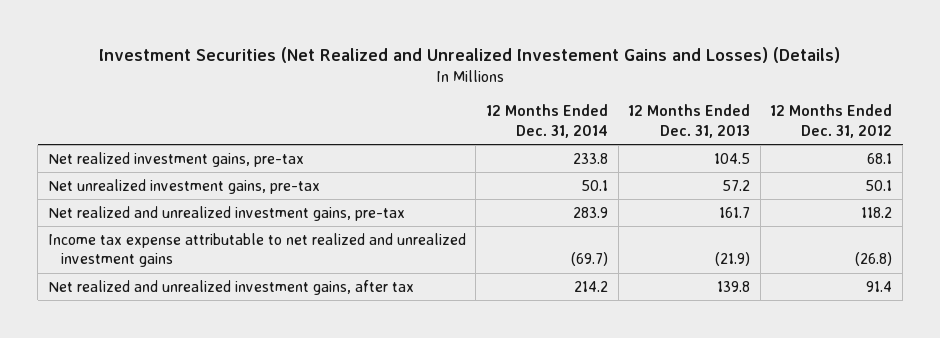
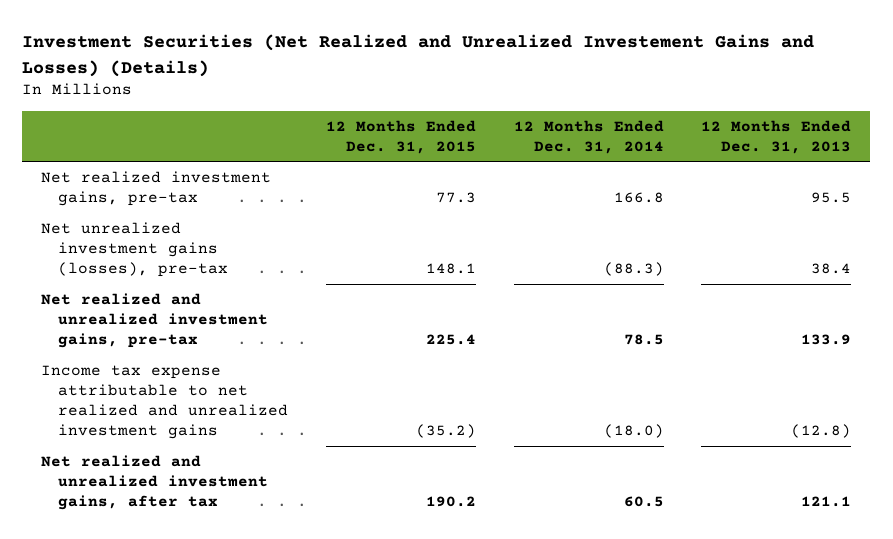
[770,104,893,138] 12 Months Ended Dec. 31, 2012 -> none
none -> [325,119,476,154] 12 Months Ended Dec. 31, 2015
[573,152,609,164] 233.8 -> [613,192,664,204] 166.8
[714,152,751,164] 104.5 -> [811,192,852,204] 95.5
[47,178,320,194] Net unrealized investment gains, pre-tax -> [41,222,229,277] Net unrealized investment gains (losses), pre-tax
[581,179,609,191] 50.1 -> [603,261,664,276] (88.3)
[722,179,751,191] 57.2 -> [811,262,852,274] 38.4
[573,206,609,218] 283.9 -> [623,333,664,345] 78.5
[719,206,751,218] 161.7 -> [801,333,852,345] 133.9
[571,252,609,267] (69.7) -> [603,423,664,438] (18.0)
[715,252,751,267] (21.9) -> [791,423,852,438] (12.8)
[574,280,609,292] 214.2 -> [623,495,664,507] 60.5
[717,280,751,292] 139.8 -> [801,495,852,507] 121.1

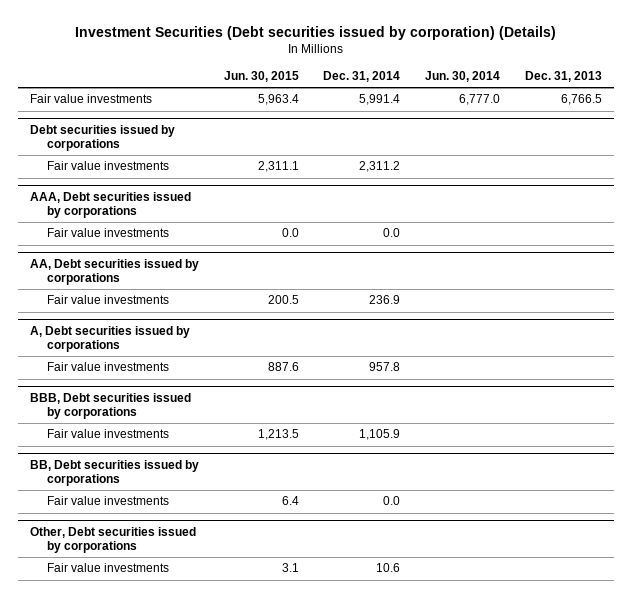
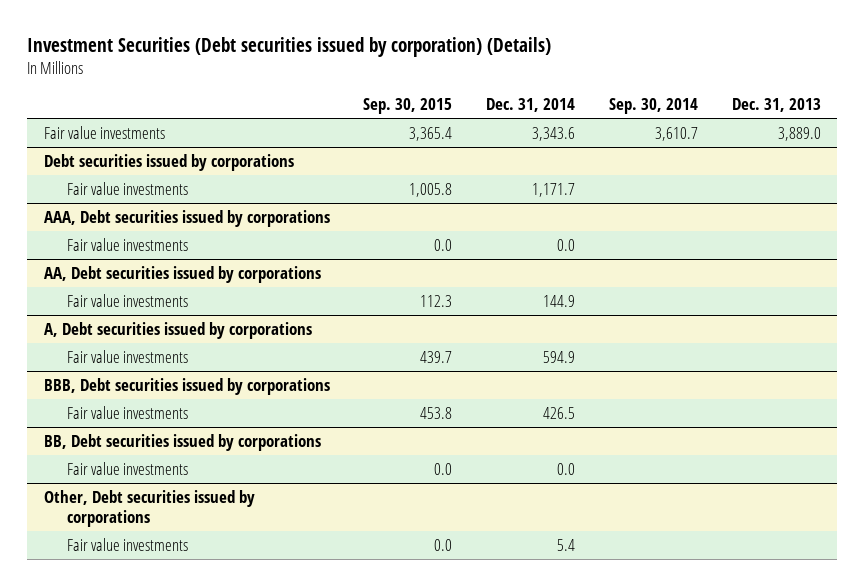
[223,71,299,83] Jun. 30, 2015 -> none
[424,71,500,83] Jun. 30, 2014 -> none
none -> [363,98,453,115] Sep. 30, 2015
none -> [608,98,698,115] Sep. 30, 2014
[359,94,401,106] 5,991.4 -> [532,126,576,141] 3,343.6
[560,94,602,106] 6,766.5 -> [777,126,821,141] 3,889.0
[359,161,401,173] 2,311.2 -> [532,182,576,197] 1,171.7
[369,295,401,305] 236.9 -> [543,294,576,307] 144.9
[369,362,401,372] 957.8 -> [543,350,576,363] 594.9
[359,429,401,441] 1,105.9 -> [543,406,576,419] 426.5
[376,563,401,573] 10.6 -> [557,538,576,551] 5.4

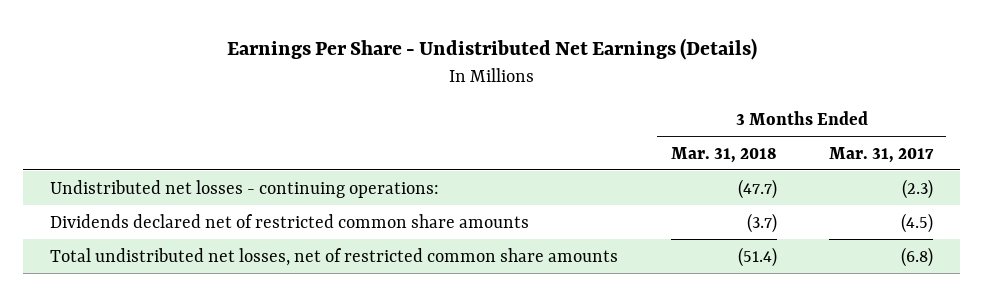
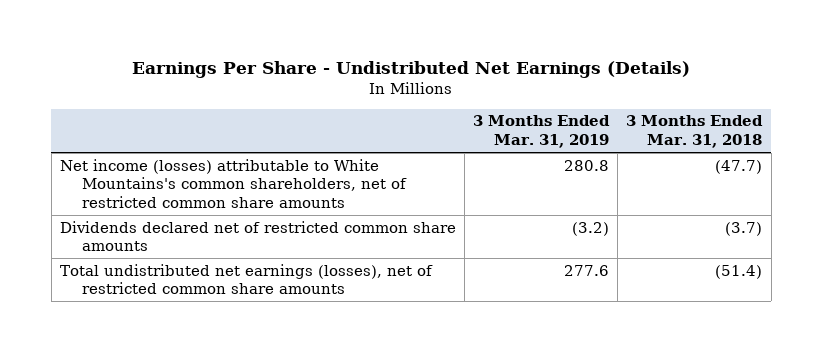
[829,146,935,163] Mar. 31, 2017 -> none
none -> [473,115,611,149] 3 Months Ended Mar. 31, 2019
[49,179,439,198] Undistributed net losses - continuing operations: -> [59,158,408,209] Net income (losses) attributable to White Mountains's common shareholders, net of restricted common share amounts
[49,247,618,266] Total undistributed net losses, net of restricted common share amounts -> [59,263,433,295] Total undistributed net earnings (losses), net of restricted common share amounts

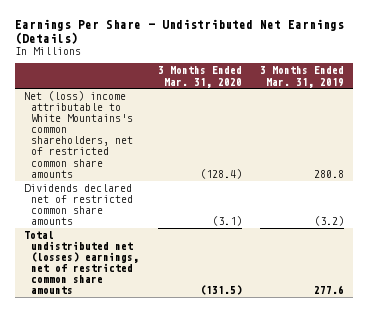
[626,115,764,149] 3 Months Ended Mar. 31, 2018 -> none
none -> [157,66,242,88] 3 Months Ended Mar. 31, 2020
[59,158,408,209] Net income (losses) attributable to White Mountains's common shareholders, net of restricted common share amounts -> [24,91,133,178] Net (loss) income attributable to White Mountains's common shareholders, net of restricted common share amounts
[59,263,433,295] Total undistributed net earnings (losses), net of restricted common share amounts -> [24,231,139,295] Total undistributed net (losses) earnings, net of restricted common share amounts

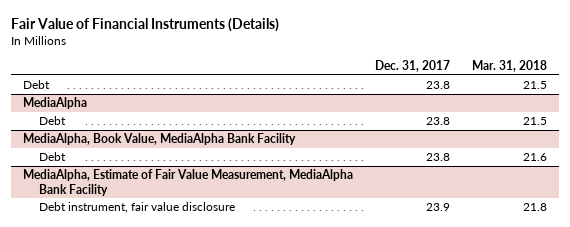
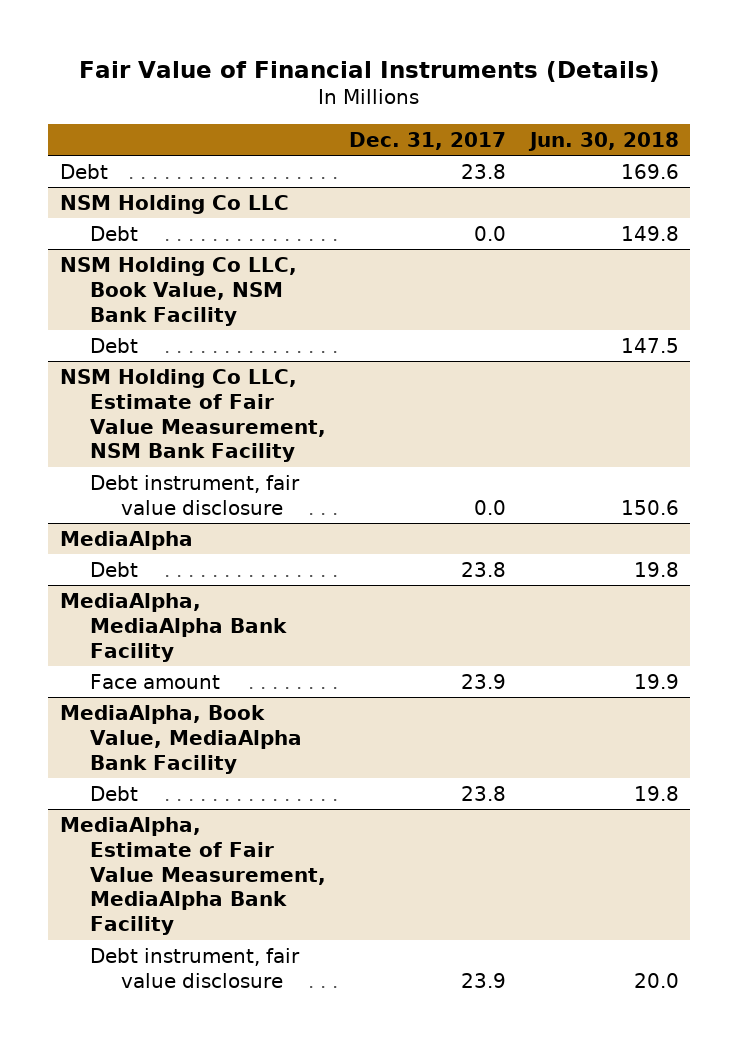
[472,59,548,72] Mar. 31, 2018 -> none
none -> [527,131,679,151] Jun. 30, 2018
none -> [59,194,289,214] NSM Holding Co LLC
none -> [90,225,139,241] Debt
none -> [59,256,297,326] NSM Holding Co LLC, Book Value, NSM Bank Facility
none -> [90,337,139,353] Debt
none -> [59,368,327,463] NSM Holding Co LLC, Estimate of Fair Value Measurement, NSM Bank Facility
none -> [90,474,301,515] Debt instrument, fair value disclosure
none -> [59,592,288,662] MediaAlpha, MediaAlpha Bank Facility
none -> [90,673,221,689] Face amount

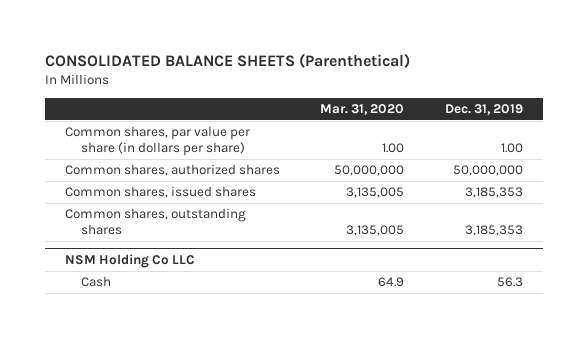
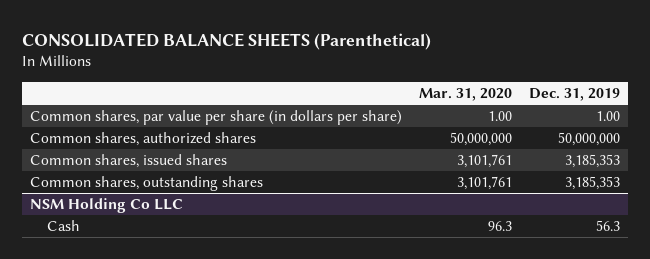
[346,187,405,199] 3,135,005 -> [456,154,512,169] 3,101,761
[346,225,405,237] 3,135,005 -> [456,176,512,191] 3,101,761
[378,277,405,288] 64.9 -> [487,221,512,232] 96.3

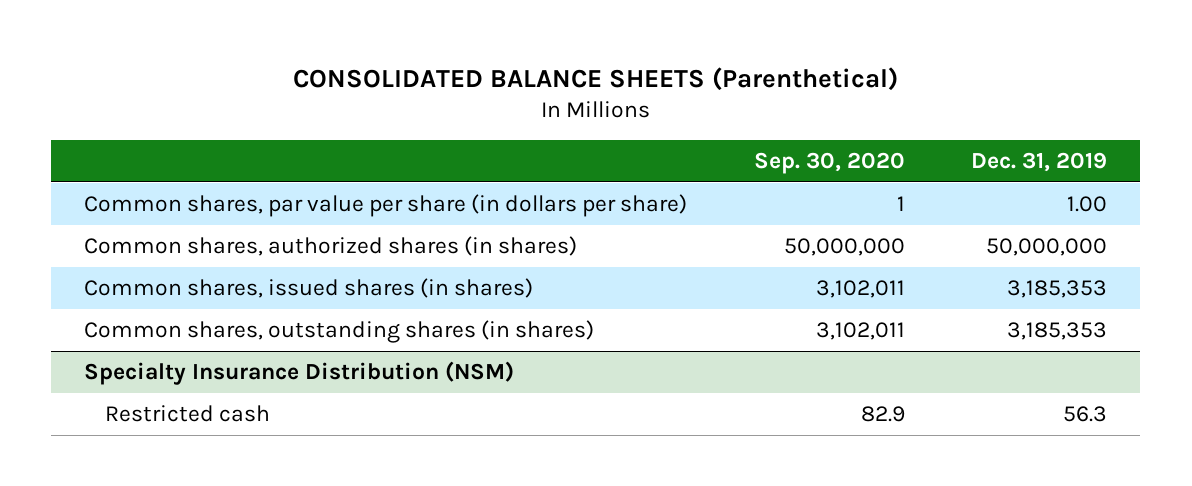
[418,87,512,101] Mar. 31, 2020 -> none
none -> [753,151,905,174] Sep. 30, 2020
[30,132,257,147] Common shares, authorized shares -> [84,235,578,256] Common shares, authorized shares (in shares)
[30,154,228,169] Common shares, issued shares -> [84,277,534,298] Common shares, issued shares (in shares)
[30,176,264,192] Common shares, outstanding shares -> [84,319,595,343] Common shares, outstanding shares (in shares)
[30,198,184,214] NSM Holding Co LLC -> [84,360,515,385] Specialty Insurance Distribution (NSM)
[46,220,80,232] Cash -> [104,404,270,422] Restricted cash

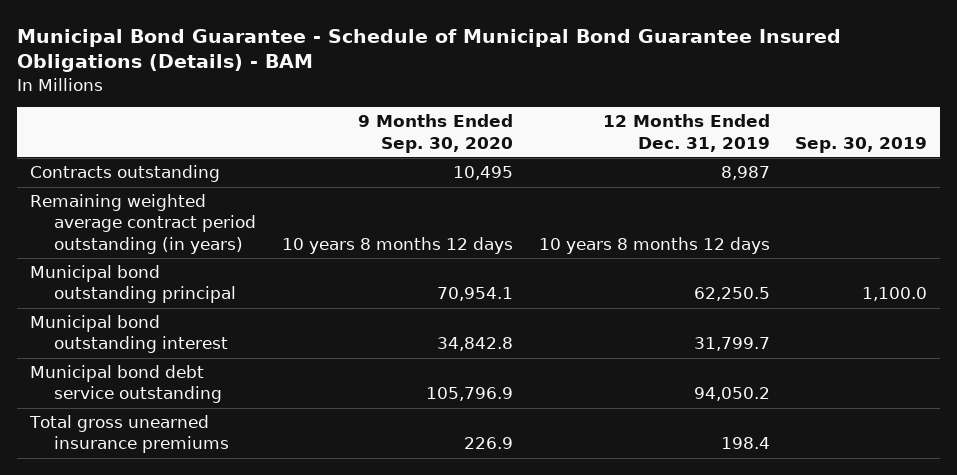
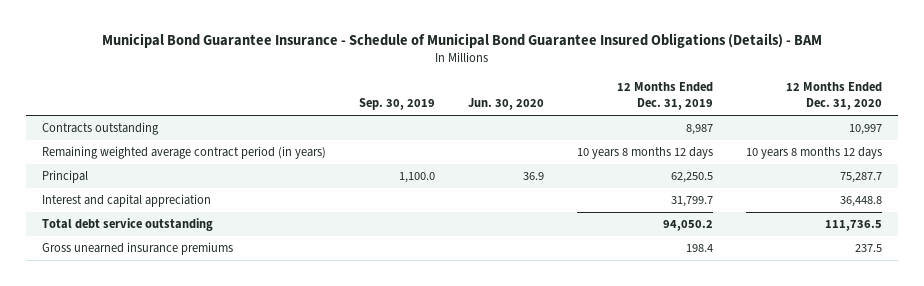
[17,28,842,73] Municipal Bond Guarantee - Schedule of Municipal Bond Guarantee Insured Obligations (Details) - BAM -> [101,33,822,49] Municipal Bond Guarantee Insurance - Schedule of Municipal Bond Guarantee Insured Obligations (Details) - BAM
[358,114,514,153] 9 Months Ended Sep. 30, 2020 -> none
none -> [467,98,544,111] Jun. 30, 2020
none -> [785,82,882,111] 12 Months Ended Dec. 31, 2020
[29,194,257,254] Remaining weighted average contract period outstanding (in years) -> [41,146,326,160] Remaining weighted average contract period (in years)
[29,265,237,304] Municipal bond outstanding principal -> [41,170,88,184] Principal
[29,315,229,354] Municipal bond outstanding interest -> [41,194,211,208] Interest and capital appreciation
[29,365,223,404] Municipal bond debt service outstanding -> [41,218,213,232] Total debt service outstanding
[28,415,230,454] Total gross unearned insurance premiums -> [41,242,233,256] Gross unearned insurance premiums

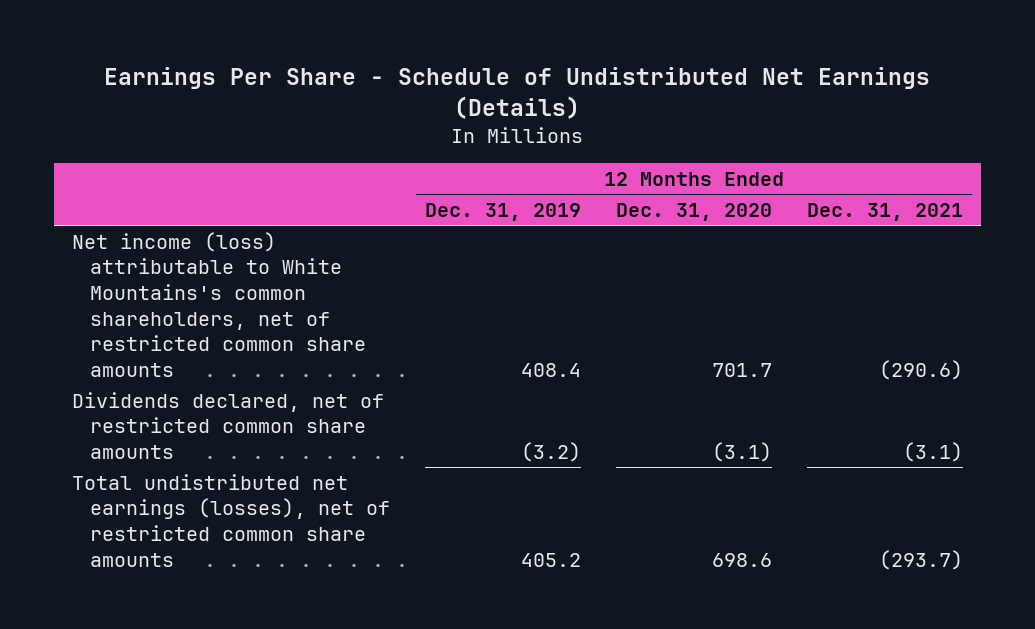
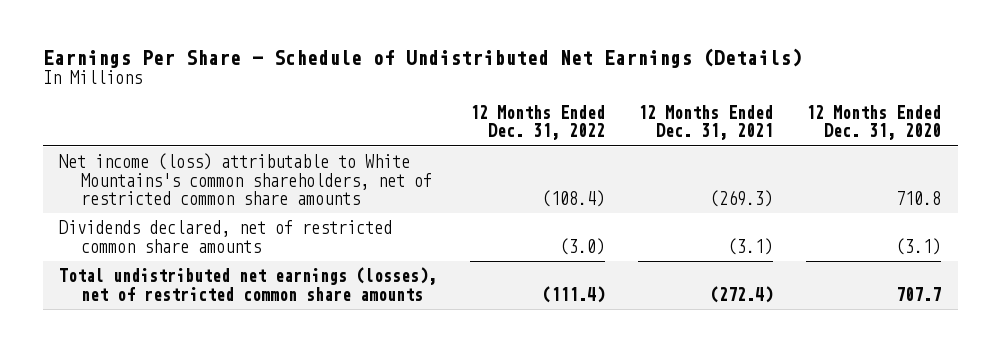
[425,202,582,221] Dec. 31, 2019 -> none
none -> [470,105,606,141] 12 Months Ended Dec. 31, 2022
[712,362,773,377] 701.7 -> [896,190,942,205] 710.8
[879,359,964,380] (290.6) -> [710,189,774,207] (269.3)
[712,552,773,567] 698.6 -> [896,286,942,301] 707.7
[879,549,964,570] (293.7) -> [710,285,774,303] (272.4)

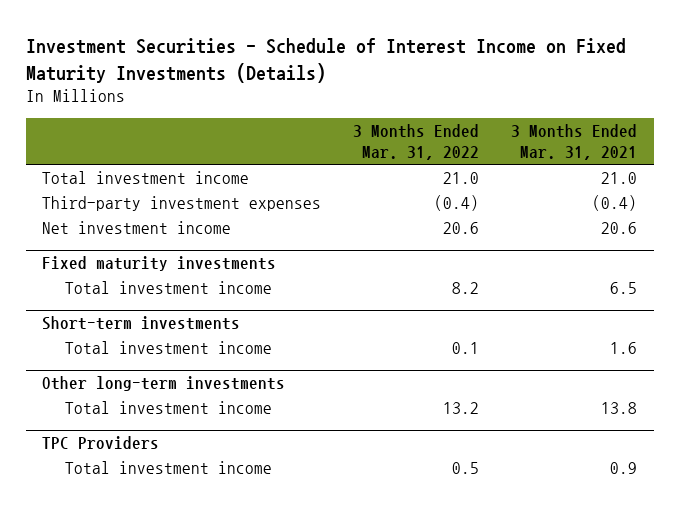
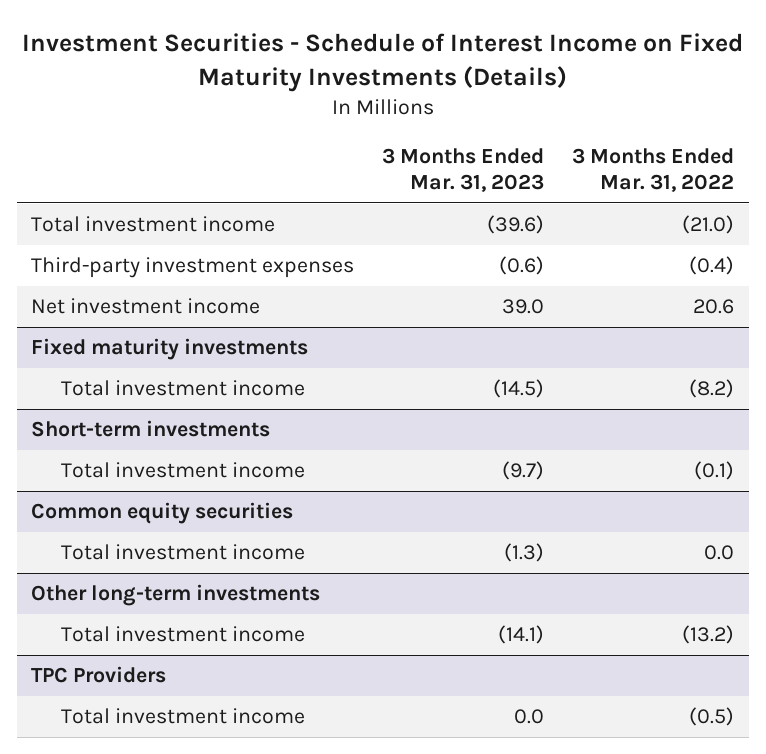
[511,124,638,160] 3 Months Ended Mar. 31, 2021 -> none
none -> [382,147,545,193] 3 Months Ended Mar. 31, 2023
[443,172,480,185] 21.0 -> [682,215,735,235] (21.0)
[452,282,480,295] 8.2 -> [689,379,735,399] (8.2)
[452,342,480,355] 0.1 -> [694,461,735,481] (0.1)
none -> [31,502,294,525] Common equity securities
none -> [61,544,306,561] Total investment income
[443,402,480,415] 13.2 -> [682,625,735,645] (13.2)
[452,462,480,475] 0.5 -> [689,707,735,727] (0.5)

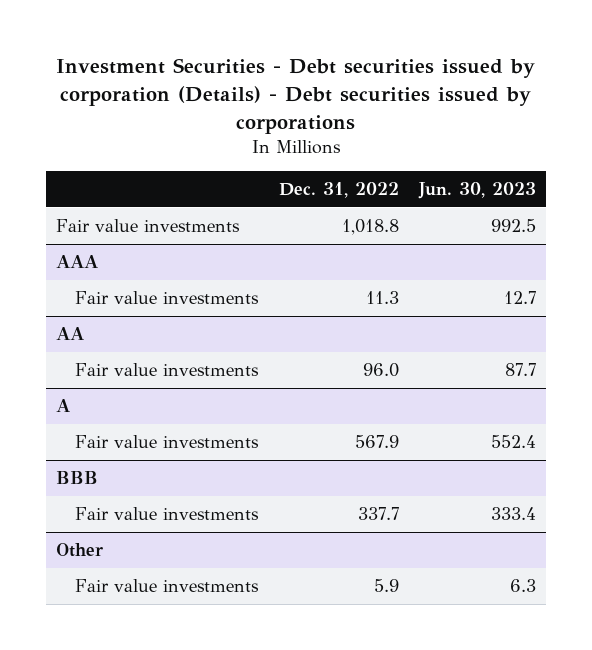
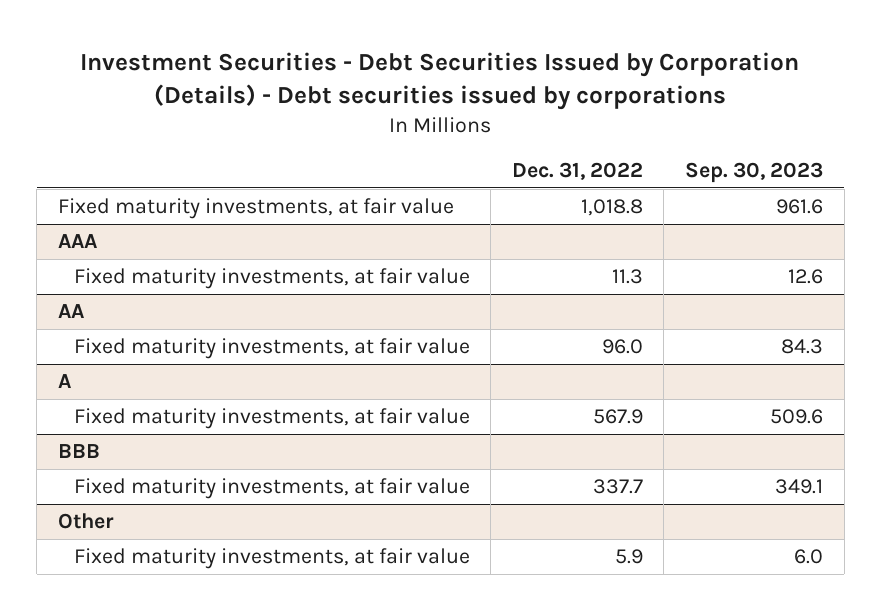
[55,58,535,134] Investment Securities - Debt securities issued by corporation (Details) - Debt securities issued by corporations -> [80,51,800,111] Investment Securities - Debt Securities Issued by Corporation (Details) - Debt securities issued by corporations
[417,181,536,199] Jun. 30, 2023 -> none
none -> [685,162,824,184] Sep. 30, 2023
[55,219,240,233] Fair value investments -> [57,198,454,220] Fixed maturity investments, at fair value
[75,291,260,305] Fair value investments -> [73,268,470,290] Fixed maturity investments, at fair value
[75,363,260,377] Fair value investments -> [73,338,470,360] Fixed maturity investments, at fair value
[75,435,260,449] Fair value investments -> [73,408,470,430] Fixed maturity investments, at fair value
[75,507,260,521] Fair value investments -> [73,478,470,500] Fixed maturity investments, at fair value
[75,579,260,593] Fair value investments -> [73,548,470,570] Fixed maturity investments, at fair value

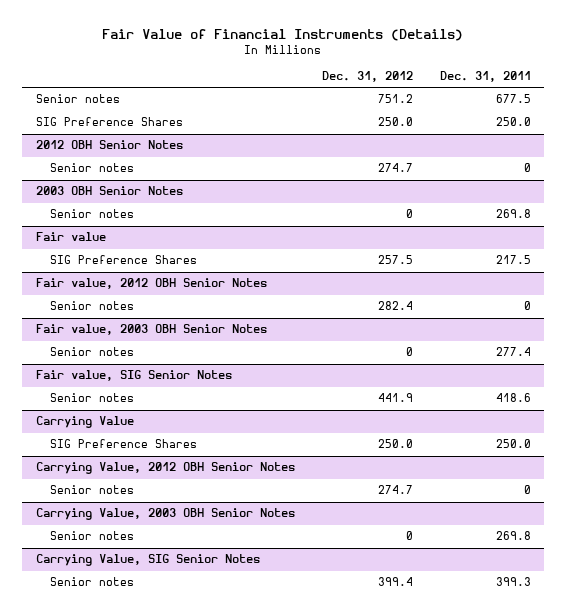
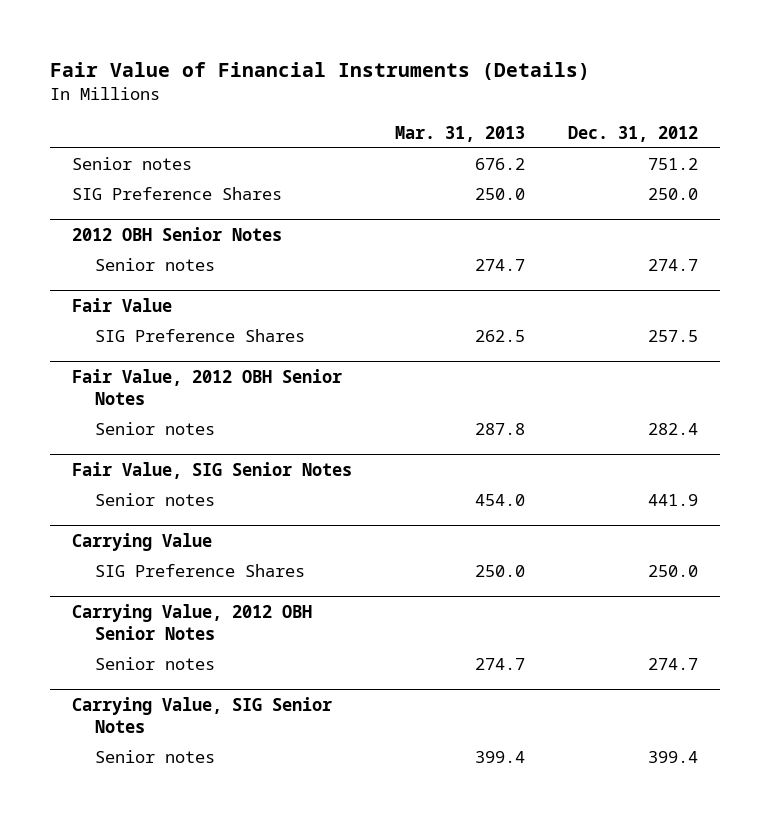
[439,71,531,83] Dec. 31, 2011 -> none
none -> [395,125,526,142] Mar. 31, 2013
[35,186,183,196] 2003 OBH Senior Notes -> none
[50,209,135,219] Senior notes -> none
[35,232,106,242] Fair value -> [71,298,172,313] Fair Value
[35,278,267,290] Fair value, 2012 OBH Senior Notes -> [71,369,342,405] Fair Value, 2012 OBH Senior Notes
[35,324,267,336] Fair value, 2003 OBH Senior Notes -> none
[50,347,135,357] Senior notes -> none
[35,370,232,382] Fair value, SIG Senior Notes -> [71,462,352,480] Fair Value, SIG Senior Notes
[35,508,295,521] Carrying Value, 2003 OBH Senior Notes -> none
[50,531,135,541] Senior notes -> none

